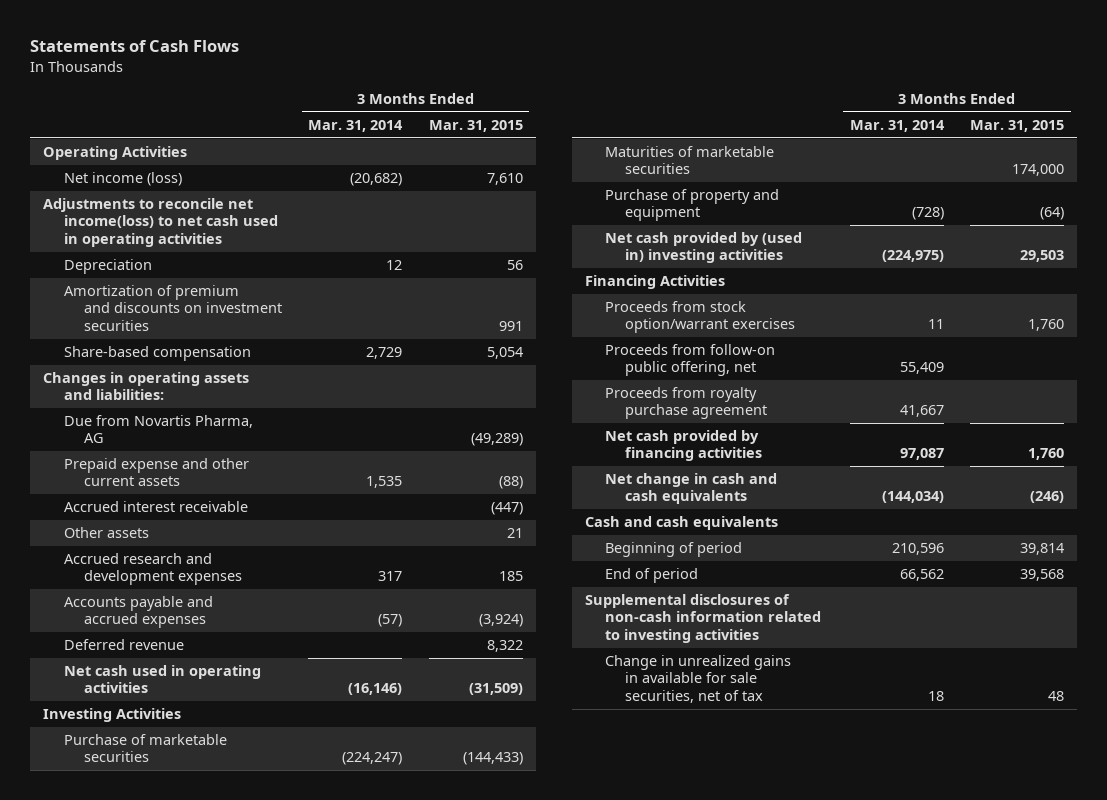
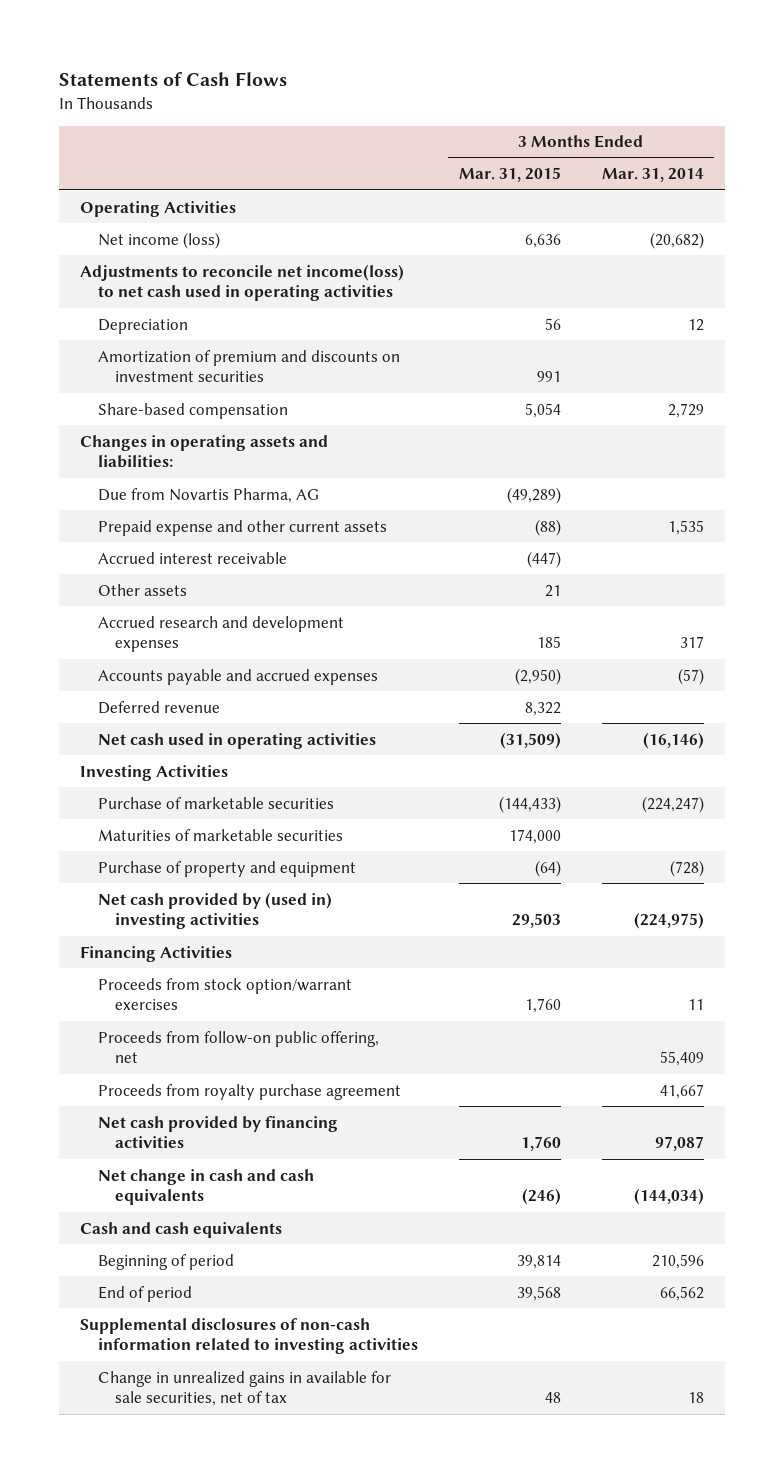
[486,173,523,186] 7,610 -> [524,233,561,248] 6,636
[478,614,523,628] (3,924) -> [514,667,561,685] (2,950)

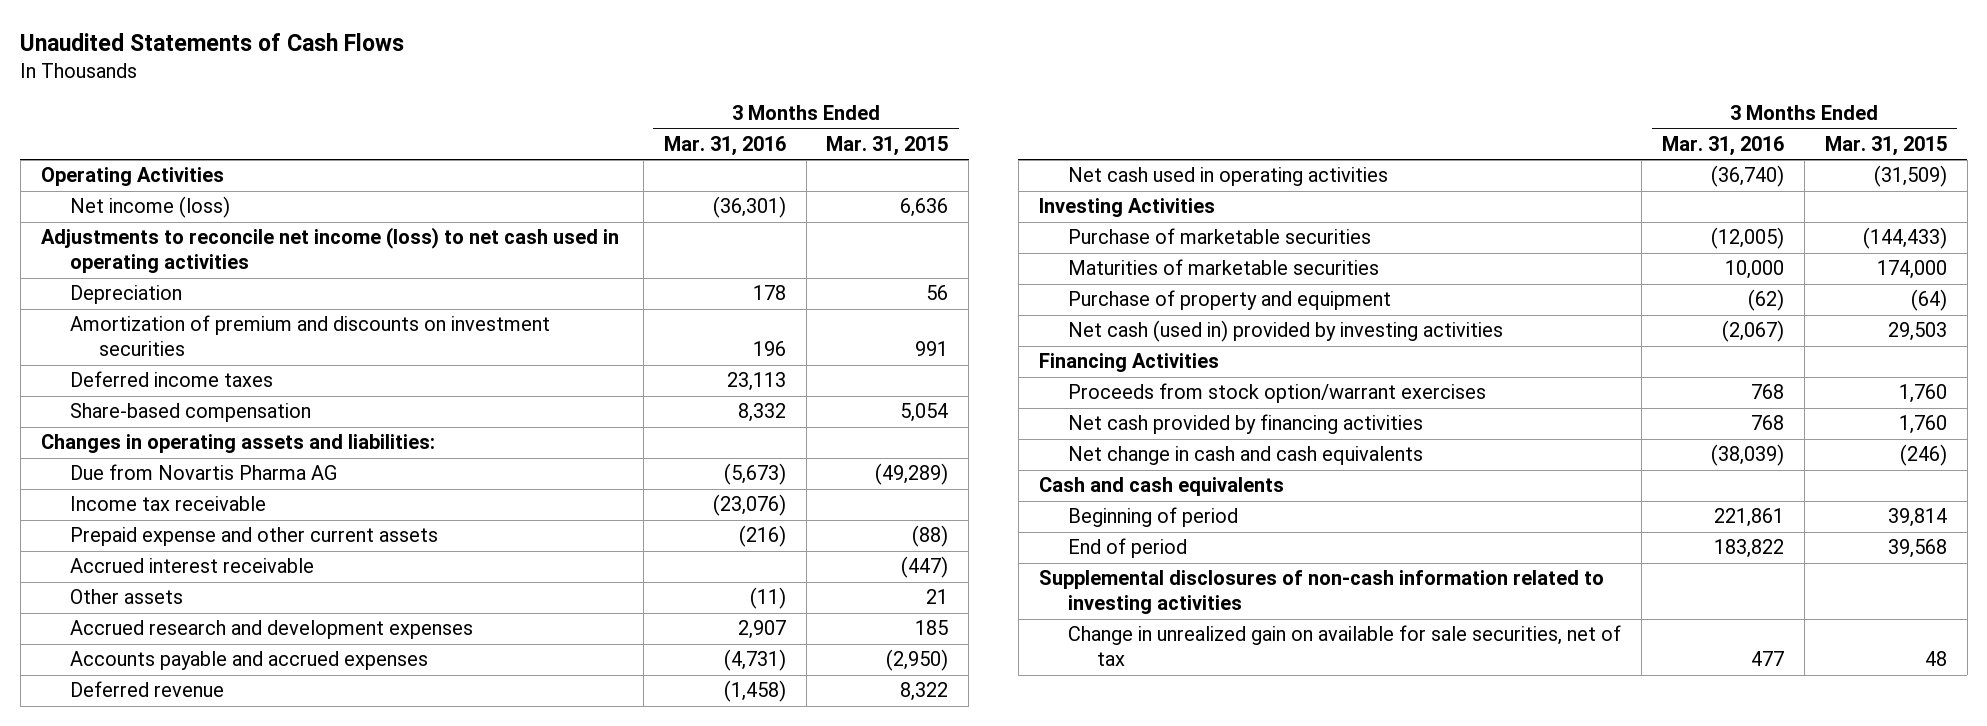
[59,71,288,86] Statements of Cash Flows -> [20,33,405,52] Unaudited Statements of Cash Flows
[602,168,705,183] Mar. 31, 2014 -> none
none -> [663,135,786,156] Mar. 31, 2016
[79,263,404,302] Adjustments to reconcile net income(loss) to net cash used in operating activities -> [40,227,619,274] Adjustments to reconcile net income (loss) to net cash used in operating activities
none -> [69,371,273,388] Deferred income taxes
[97,487,319,503] Due from Novartis Pharma, AG -> [69,464,337,481] Due from Novartis Pharma AG
none -> [69,496,266,512] Income tax receivable
[97,891,332,930] Net cash provided by (used in) investing activities -> [1067,320,1503,343] Net cash (used in) provided by investing activities
[97,1030,379,1064] Proceeds from follow-on public offering, net -> none
[97,1083,401,1100] Proceeds from royalty purchase agreement -> none
[97,1370,391,1407] Change in unrealized gains in available for sale securities, net of tax -> [1067,625,1621,667] Change in unrealized gain on available for sale securities, net of tax

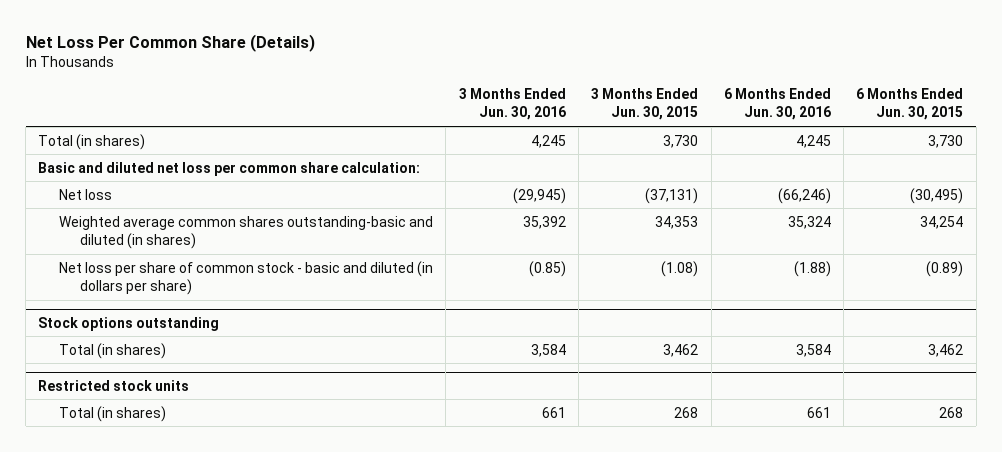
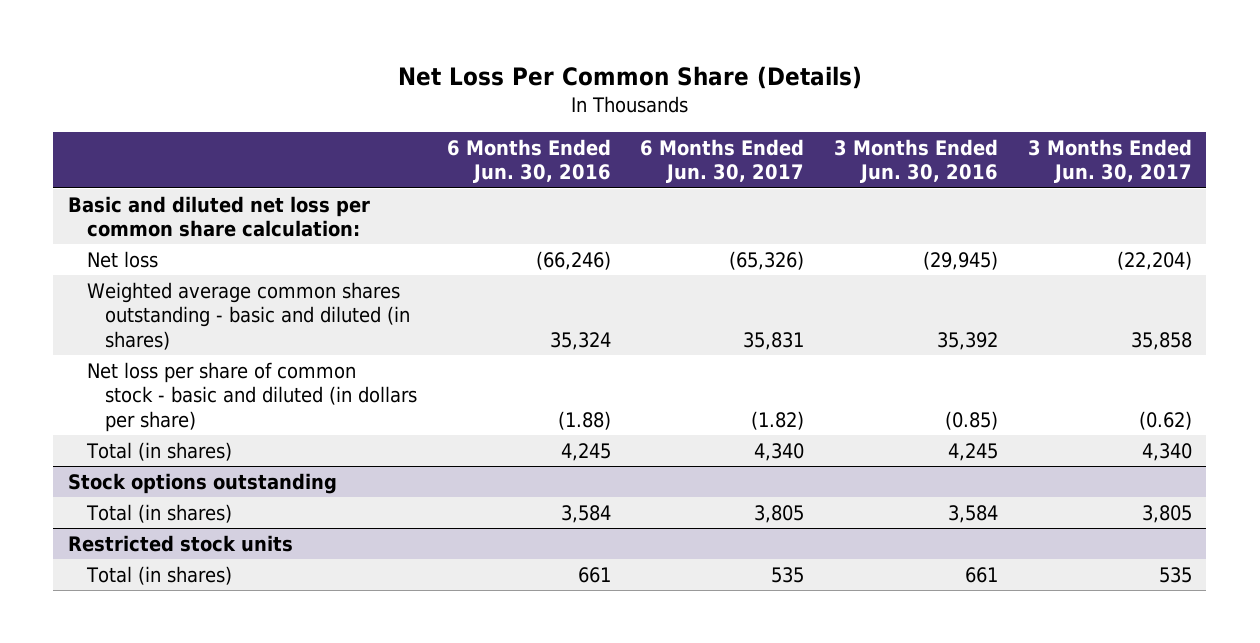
[591,88,699,121] 3 Months Ended Jun. 30, 2015 -> none
[856,88,964,121] 6 Months Ended Jun. 30, 2015 -> none
none -> [640,139,805,184] 6 Months Ended Jun. 30, 2017
none -> [1027,139,1192,184] 3 Months Ended Jun. 30, 2017
[59,215,434,249] Weighted average common shares outstanding-basic and diluted (in shares) -> [86,281,411,350] Weighted average common shares outstanding - basic and diluted (in shares)
[38,133,146,150] Total (in shares) -> [85,441,232,461] Total (in shares)

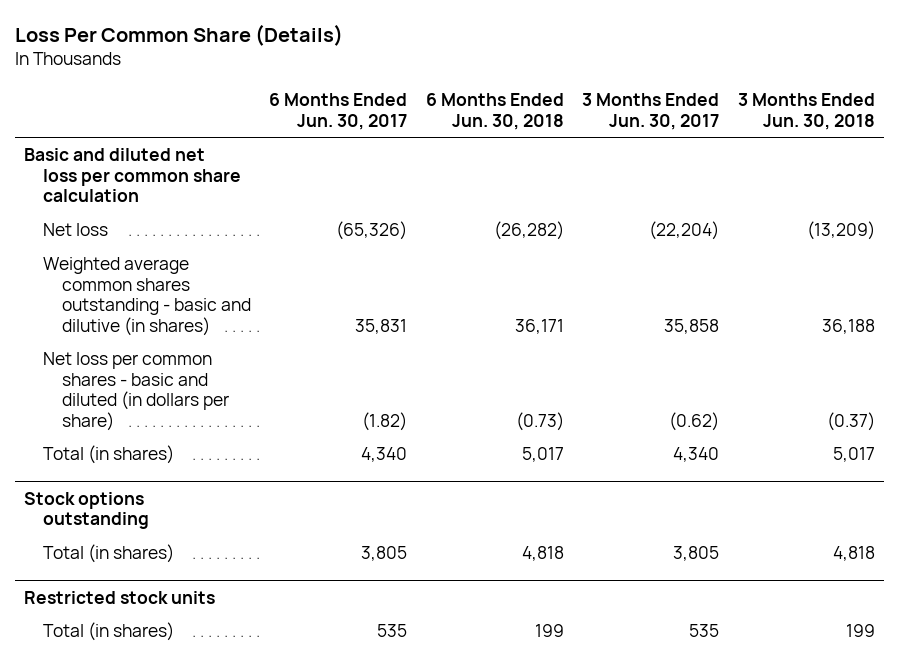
[397,65,862,89] Net Loss Per Common Share (Details) -> [14,23,343,46] Loss Per Common Share (Details)
[446,139,611,184] 6 Months Ended Jun. 30, 2016 -> none
[833,139,998,184] 3 Months Ended Jun. 30, 2016 -> none
none -> [425,93,564,130] 6 Months Ended Jun. 30, 2018
none -> [738,93,876,130] 3 Months Ended Jun. 30, 2018
[68,195,371,238] Basic and diluted net loss per common share calculation: -> [24,148,241,203] Basic and diluted net loss per common share calculation
[86,281,411,350] Weighted average common shares outstanding - basic and diluted (in shares) -> [42,257,251,336] Weighted average common shares outstanding - basic and dilutive (in shares)
[86,361,418,432] Net loss per share of common stock - basic and diluted (in dollars per share) -> [42,352,229,431] Net loss per common shares - basic and diluted (in dollars per share)

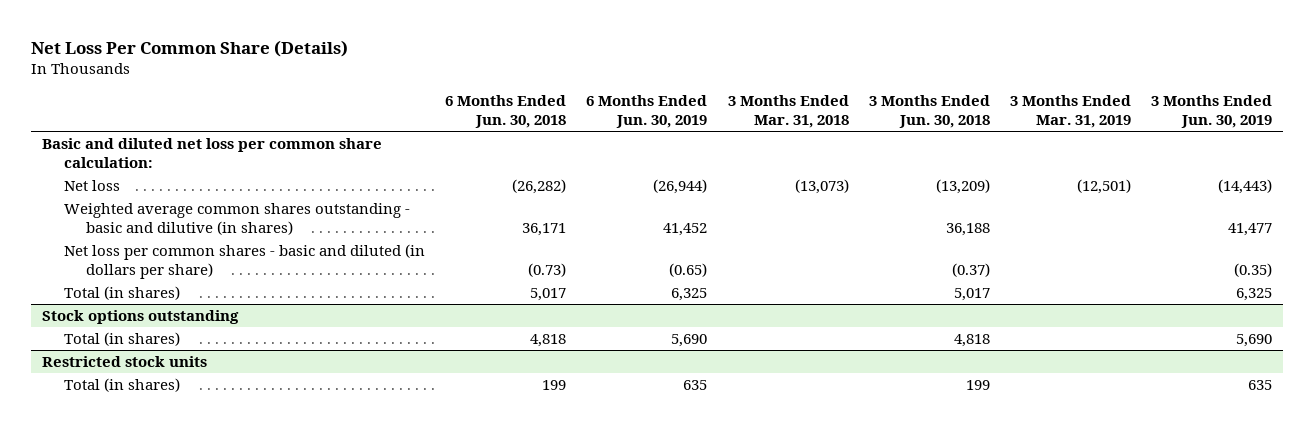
[14,23,343,46] Loss Per Common Share (Details) -> [31,40,349,58] Net Loss Per Common Share (Details)
[269,93,408,130] 6 Months Ended Jun. 30, 2017 -> none
[582,93,720,130] 3 Months Ended Jun. 30, 2017 -> none
none -> [586,95,708,128] 6 Months Ended Jun. 30, 2019
none -> [727,95,849,128] 3 Months Ended Mar. 31, 2018
none -> [1010,95,1132,128] 3 Months Ended Mar. 31, 2019
none -> [1151,95,1273,128] 3 Months Ended Jun. 30, 2019
[24,148,241,203] Basic and diluted net loss per common share calculation -> [41,137,382,168] Basic and diluted net loss per common share calculation:

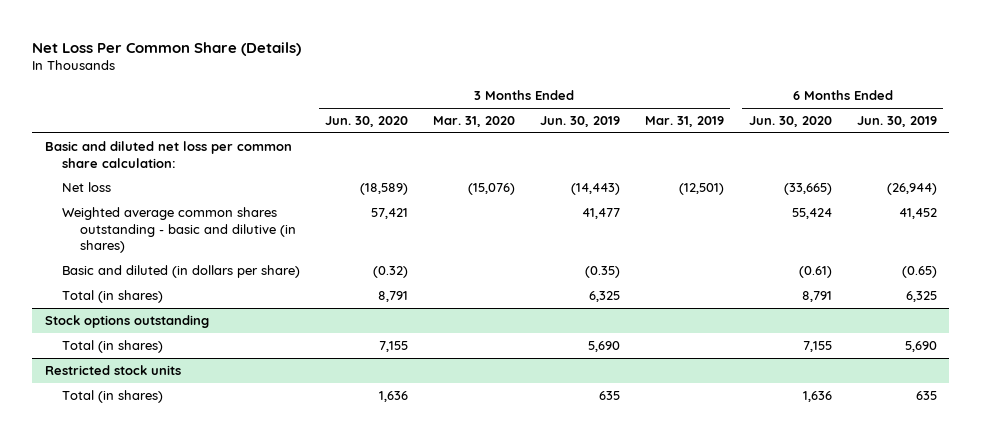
[445,95,567,128] 6 Months Ended Jun. 30, 2018 -> none
[727,95,849,128] 3 Months Ended Mar. 31, 2018 -> none
[868,95,990,128] 3 Months Ended Jun. 30, 2018 -> none
none -> [325,116,409,128] Jun. 30, 2020
none -> [433,116,516,128] Mar. 31, 2020
none -> [748,116,832,128] Jun. 30, 2020
[64,243,426,279] Net loss per common shares - basic and diluted (in dollars per share) -> [62,265,301,279] Basic and diluted (in dollars per share)

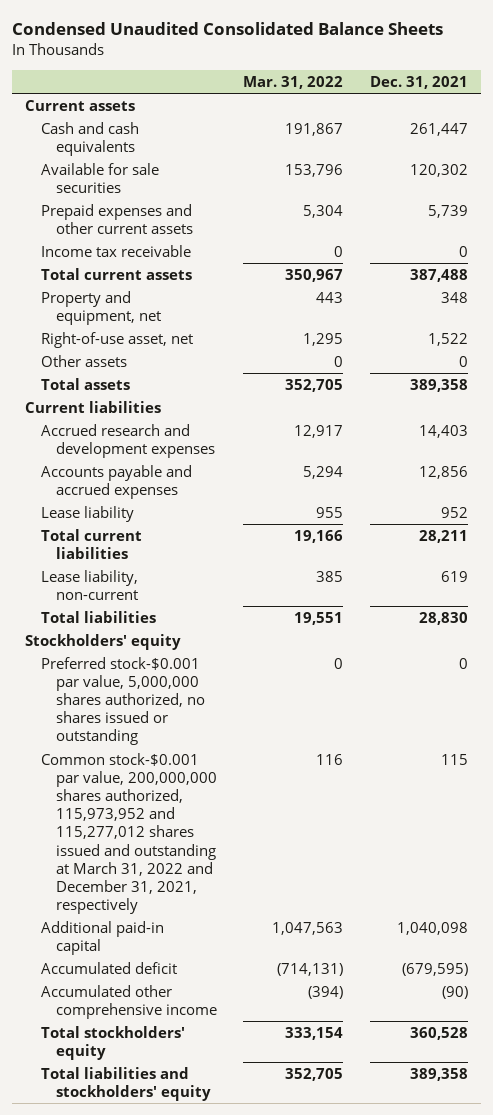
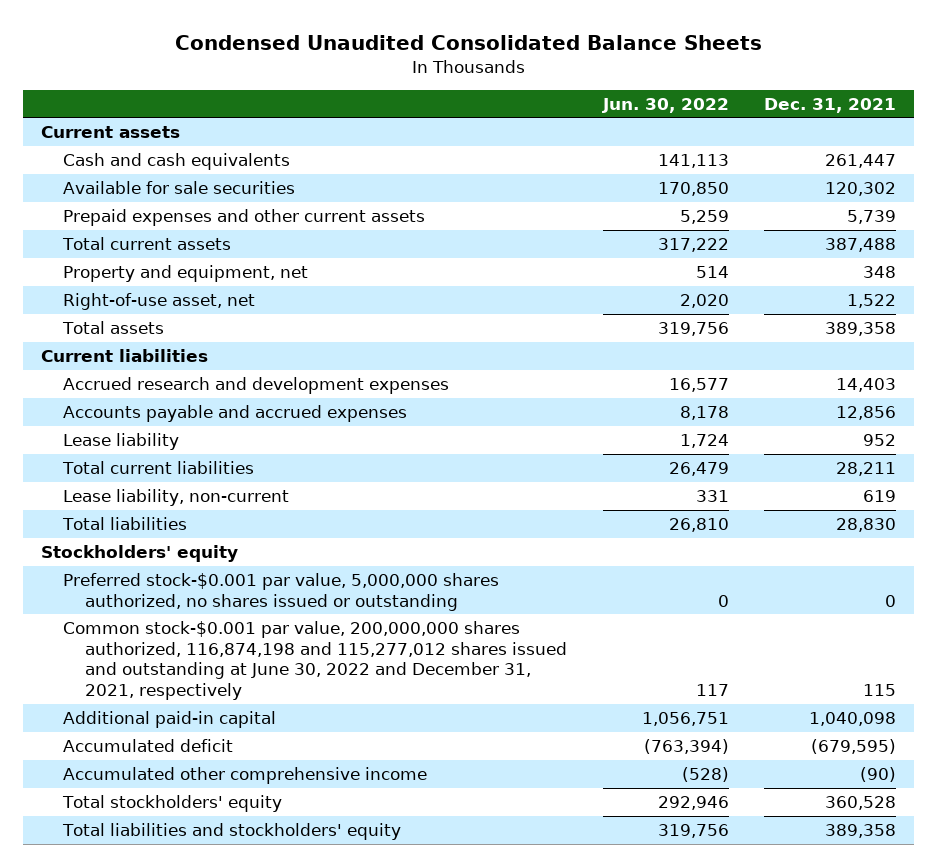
[243,75,344,89] Mar. 31, 2022 -> none
none -> [601,97,729,113] Jun. 30, 2022
[40,244,191,257] Income tax receivable -> none
[40,354,127,367] Other assets -> none
[40,752,217,915] Common stock-$0.001 par value, 200,000,000 shares authorized, 115,973,952 and 115,277,012 shares issued and outstanding at March 31, 2022 and December 31, 2021, respectively -> [63,621,568,701] Common stock-$0.001 par value, 200,000,000 shares authorized, 116,874,198 and 115,277,012 shares issued and outstanding at June 30, 2022 and December 31, 2021, respectively

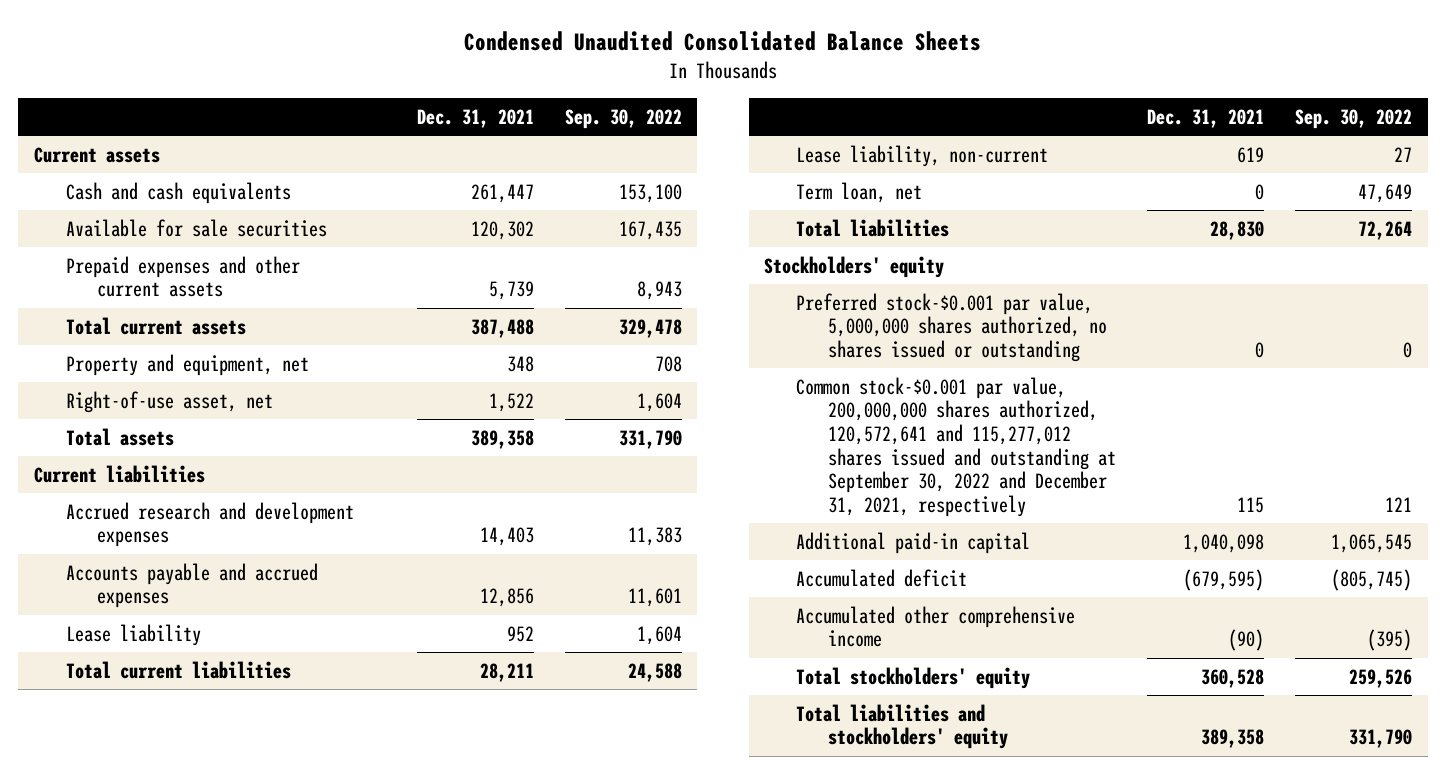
[601,97,729,113] Jun. 30, 2022 -> none
none -> [564,109,682,130] Sep. 30, 2022
none -> [796,181,923,203] Term loan, net
[63,621,568,701] Common stock-$0.001 par value, 200,000,000 shares authorized, 116,874,198 and 115,277,012 shares issued and outstanding at June 30, 2022 and December 31, 2021, respectively -> [796,376,1116,518] Common stock-$0.001 par value, 200,000,000 shares authorized, 120,572,641 and 115,277,012 shares issued and outstanding at September 30, 2022 and December 31, 2021, respectively

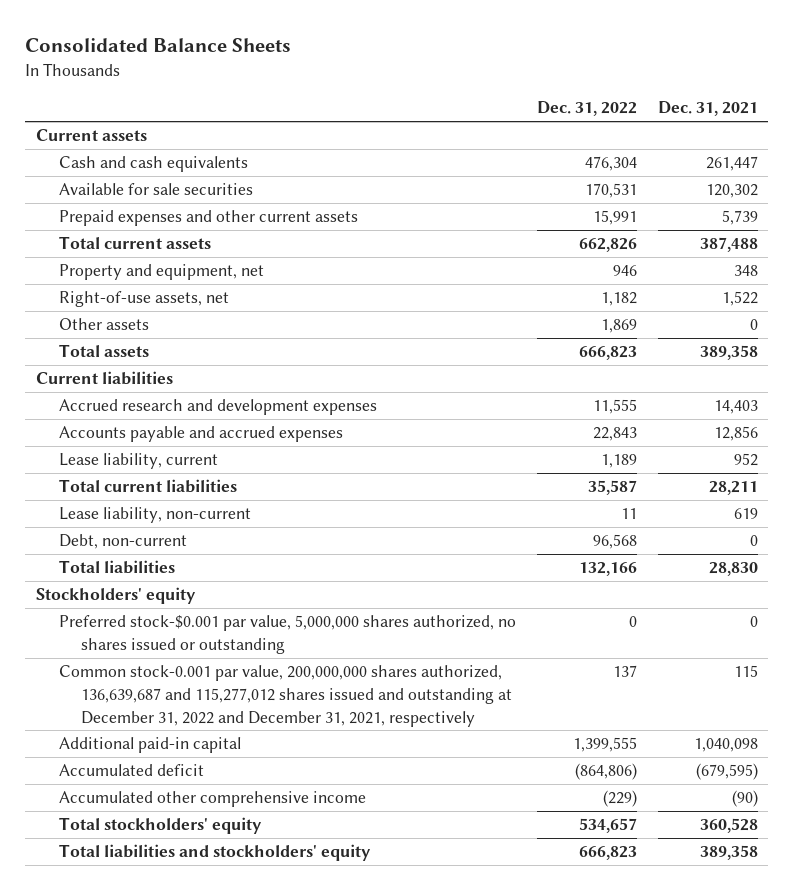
[464,31,982,52] Condensed Unaudited Consolidated Balance Sheets -> [24,38,291,53] Consolidated Balance Sheets
[564,109,682,130] Sep. 30, 2022 -> none
none -> [536,101,637,117] Dec. 31, 2022
[65,390,273,413] Right-of-use asset, net -> [58,291,229,308] Right-of-use assets, net
none -> [58,318,149,331] Other assets
[65,623,201,646] Lease liability -> [58,453,218,470] Lease liability, current
[796,181,923,203] Term loan, net -> [58,534,187,550] Debt, non-current
[796,376,1116,518] Common stock-$0.001 par value, 200,000,000 shares authorized, 120,572,641 and 115,277,012 shares issued and outstanding at September 30, 2022 and December 31, 2021, respectively -> [58,665,513,727] Common stock-0.001 par value, 200,000,000 shares authorized, 136,639,687 and 115,277,012 shares issued and outstanding at December 31, 2022 and December 31, 2021, respectively

